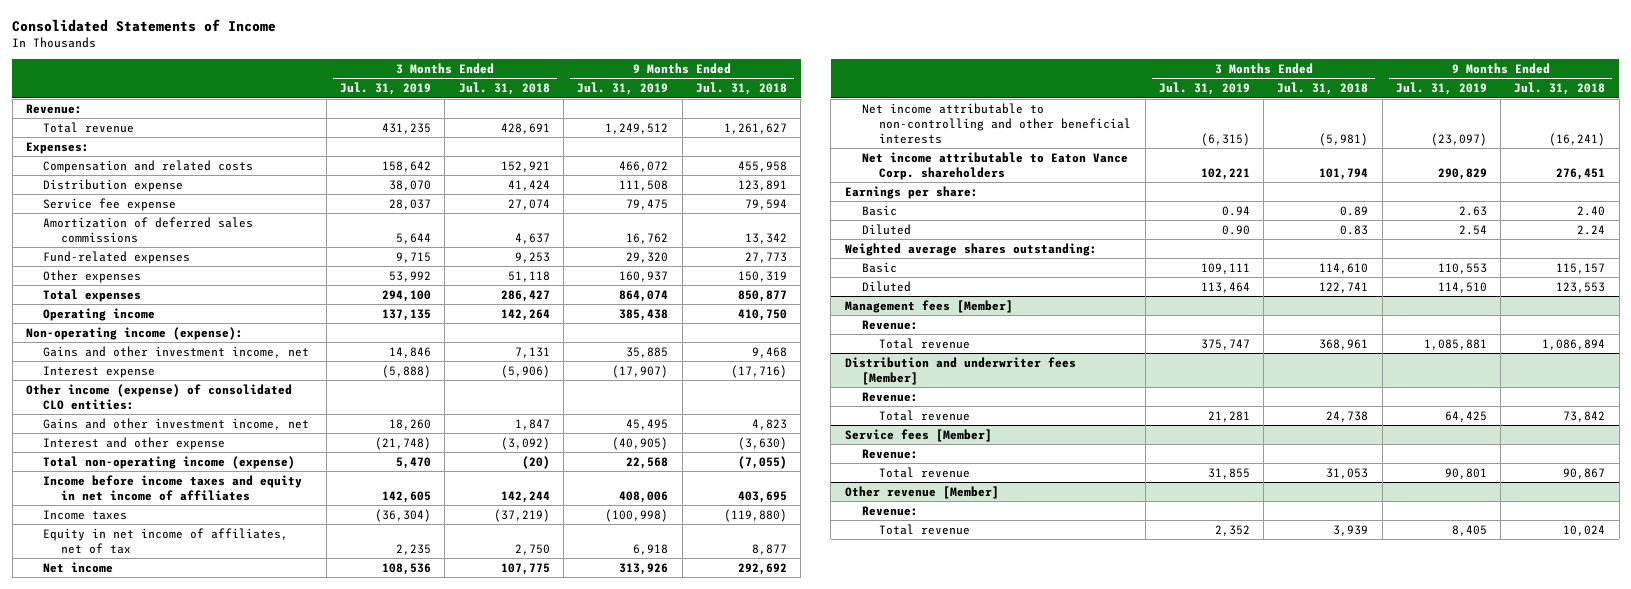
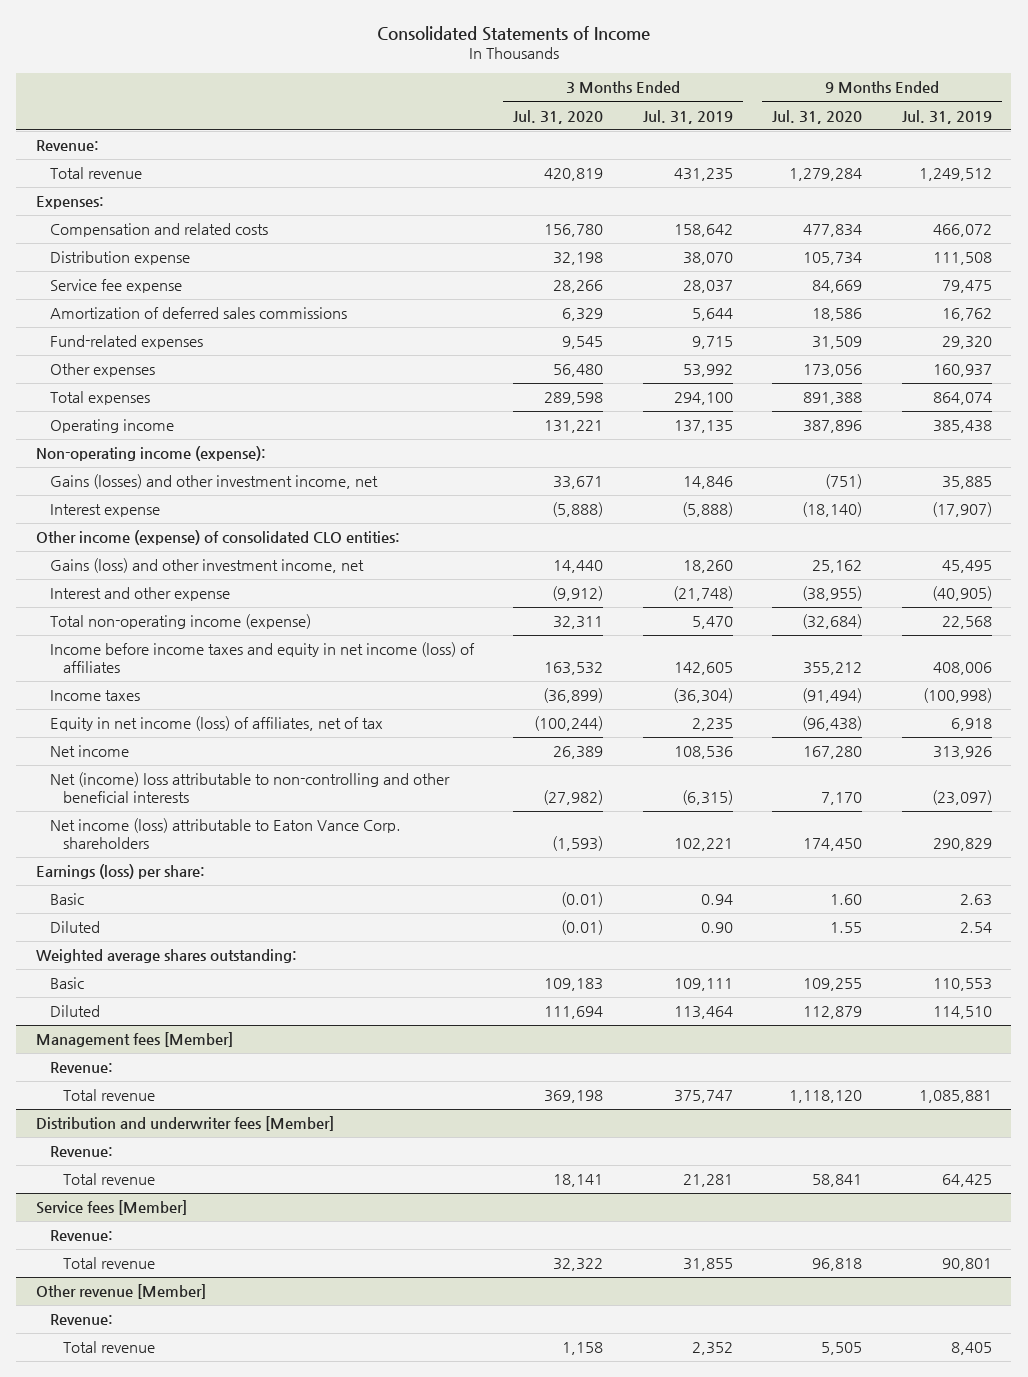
[458,82,550,96] Jul. 31, 2018 -> none
[695,82,787,96] Jul. 31, 2018 -> none
none -> [513,109,604,124] Jul. 31, 2020
none -> [772,109,863,124] Jul. 31, 2020
[43,345,310,358] Gains and other investment income, net -> [49,474,378,490] Gains (losses) and other investment income, net
[43,417,310,430] Gains and other investment income, net -> [49,558,364,574] Gains (loss) and other investment income, net
[43,474,303,501] Income before income taxes and equity in net income of affiliates -> [49,642,475,674] Income before income taxes and equity in net income (loss) of affiliates
[43,527,289,554] Equity in net income of affiliates, net of tax -> [49,716,383,732] Equity in net income (loss) of affiliates, net of tax
[861,102,1132,144] Net income attributable to non-controlling and other beneficial interests -> [49,772,450,804] Net (income) loss attributable to non-controlling and other beneficial interests
[861,151,1128,180] Net income attributable to Eaton Vance Corp. shareholders -> [49,818,401,850] Net income (loss) attributable to Eaton Vance Corp. shareholders
[844,185,978,199] Earnings per share: -> [36,864,206,880] Earnings (loss) per share:

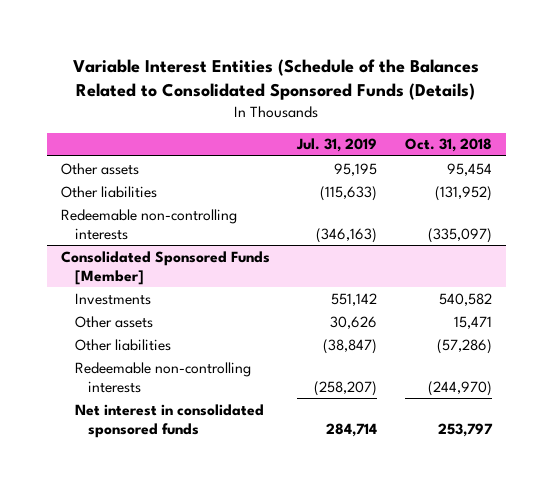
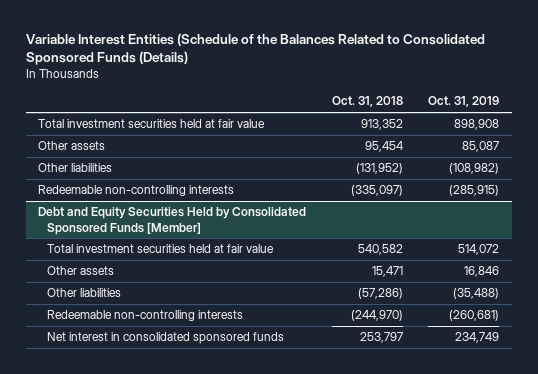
[296,138,378,153] Jul. 31, 2019 -> none
none -> [428,96,500,108] Oct. 31, 2019
none -> [38,119,266,129] Total investment securities held at fair value
[61,250,271,285] Consolidated Sponsored Funds [Member] -> [38,207,307,235] Debt and Equity Securities Held by Consolidated Sponsored Funds [Member]
[74,292,151,305] Investments -> [47,244,275,254] Total investment securities held at fair value

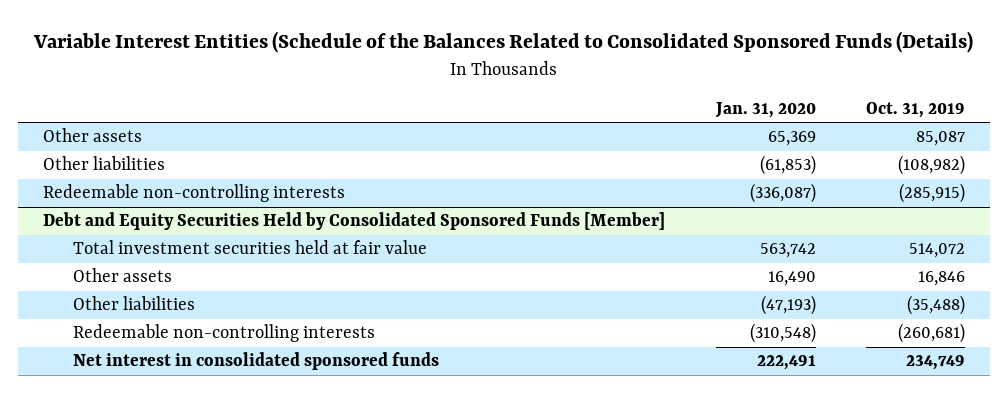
[331,96,403,108] Oct. 31, 2018 -> none
none -> [714,101,816,118] Jan. 31, 2020
[38,119,266,129] Total investment securities held at fair value -> none

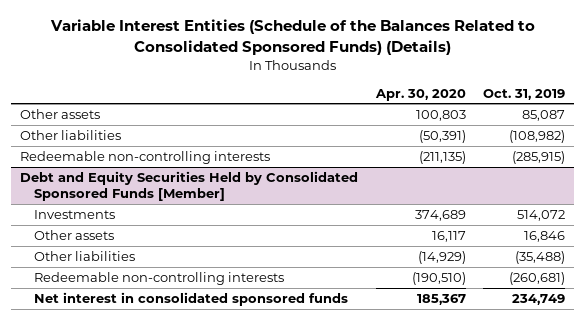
[33,31,974,54] Variable Interest Entities (Schedule of the Balances Related to Consolidated Sponsored Funds (Details) -> [49,19,535,55] Variable Interest Entities (Schedule of the Balances Related to Consolidated Sponsored Funds) (Details)
[714,101,816,118] Jan. 31, 2020 -> none
none -> [374,88,466,101] Apr. 30, 2020
[72,240,427,255] Total investment securities held at fair value -> [33,209,115,219] Investments

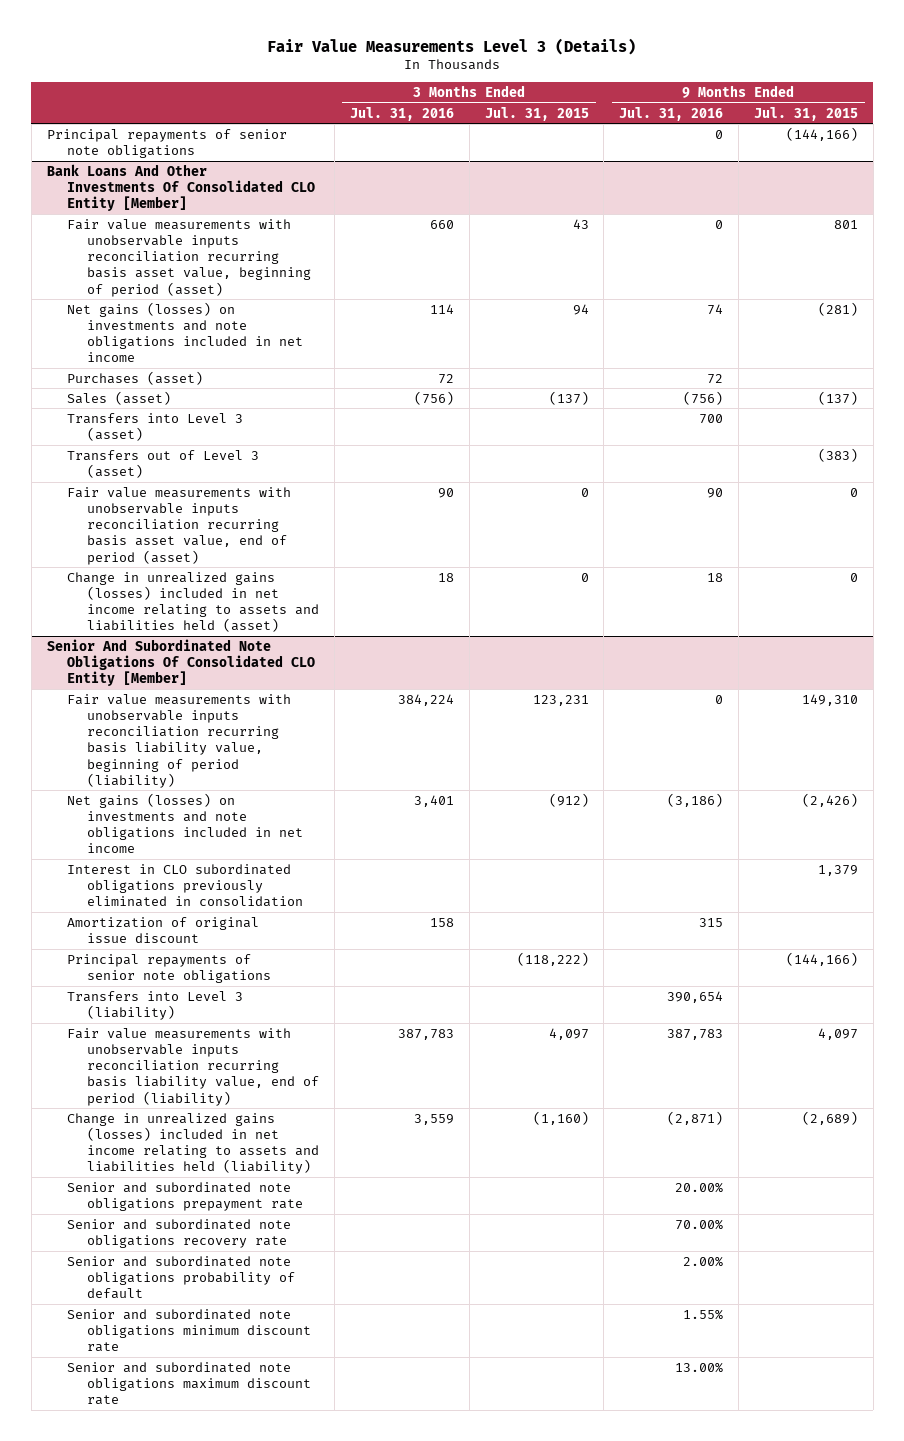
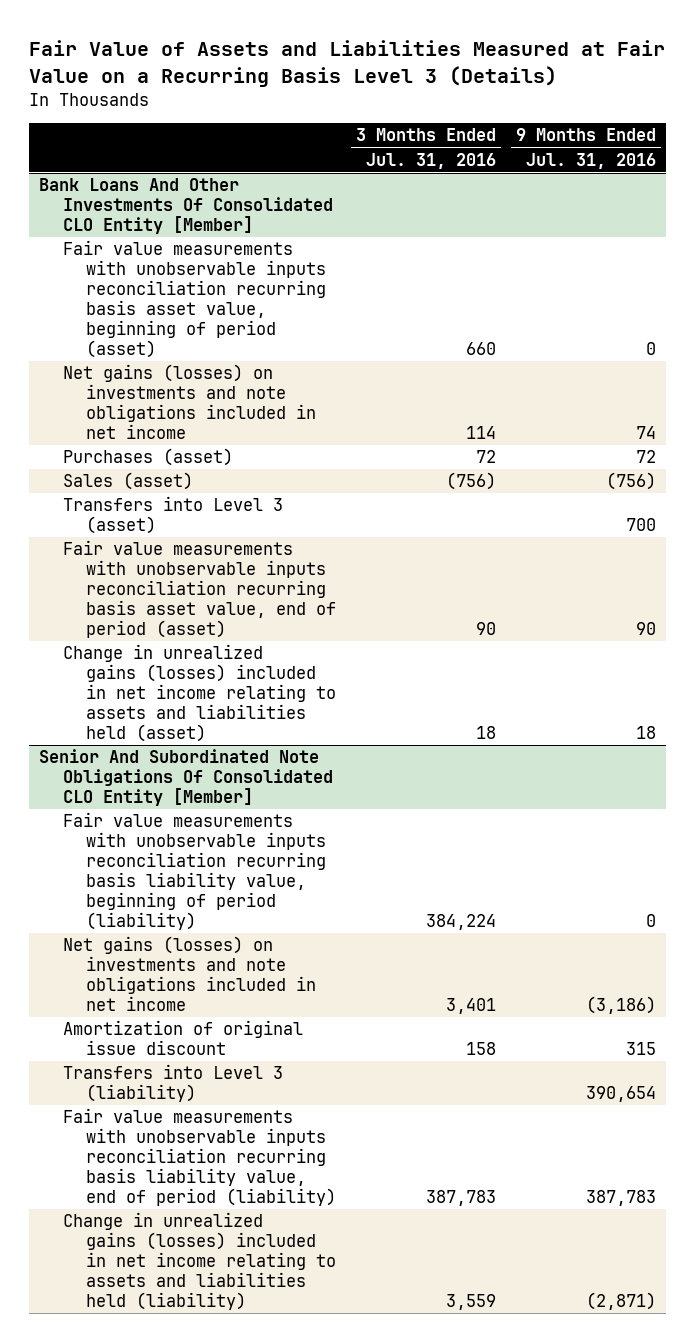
[267,37,637,55] Fair Value Measurements Level 3 (Details) -> [29,39,666,87] Fair Value of Assets and Liabilities Measured at Fair Value on a Recurring Basis Level 3 (Details)
[484,106,589,121] Jul. 31, 2015 -> none
[753,106,858,121] Jul. 31, 2015 -> none
[46,128,287,159] Principal repayments of senior note obligations -> none
[66,449,259,479] Transfers out of Level 3 (asset) -> none
[66,863,304,908] Interest in CLO subordinated obligations previously eliminated in consolidation -> none
[66,953,272,984] Principal repayments of senior note obligations -> none
[66,1181,304,1212] Senior and subordinated note obligations prepayment rate -> none
[66,1218,291,1249] Senior and subordinated note obligations recovery rate -> none
[66,1255,296,1300] Senior and subordinated note obligations probability of default -> none
[66,1308,312,1353] Senior and subordinated note obligations minimum discount rate -> none
[66,1361,312,1406] Senior and subordinated note obligations maximum discount rate -> none

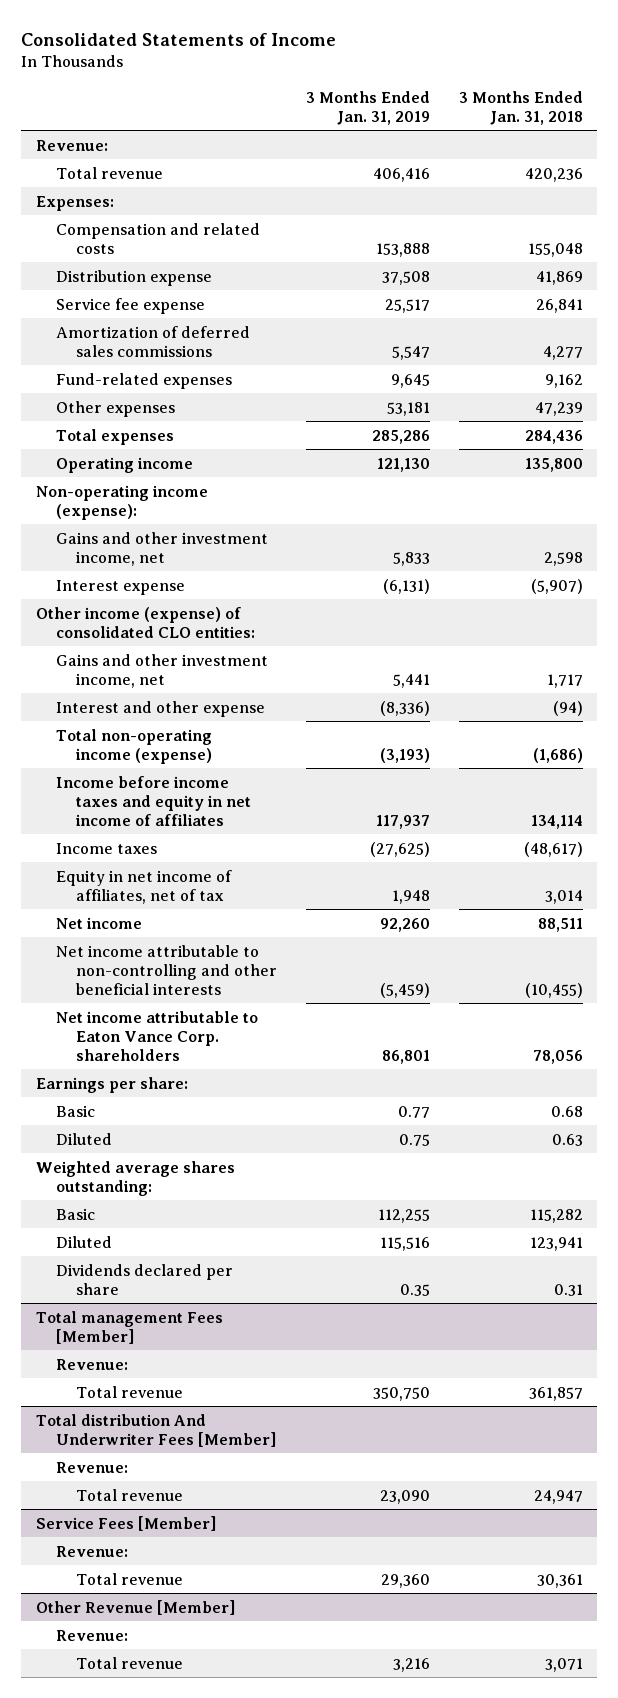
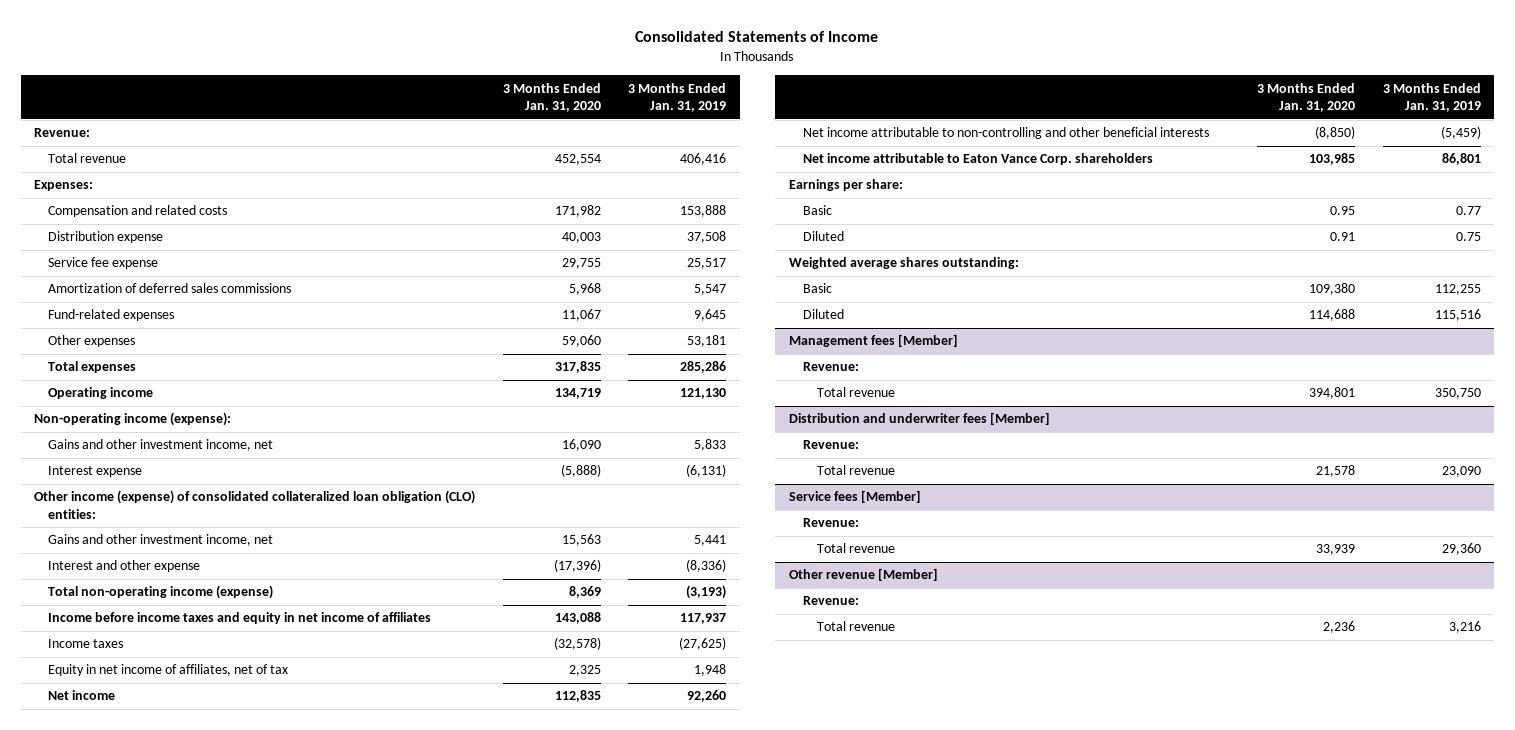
[458,90,583,125] 3 Months Ended Jan. 31, 2018 -> none
none -> [502,82,601,113] 3 Months Ended Jan. 31, 2020
[35,606,255,638] Other income (expense) of consolidated CLO entities: -> [34,490,476,519] Other income (expense) of consolidated collateralized loan obligation (CLO) entities:
[55,1263,233,1295] Dividends declared per share -> none
[35,1310,223,1344] Total management Fees [Member] -> [788,334,958,348] Management fees [Member]
[35,1413,276,1447] Total distribution And Underwriter Fees [Member] -> [788,412,1050,426] Distribution and underwriter fees [Member]
[35,1515,216,1531] Service Fees [Member] -> [788,490,921,504] Service fees [Member]
[35,1599,235,1615] Other Revenue [Member] -> [788,568,938,582] Other revenue [Member]

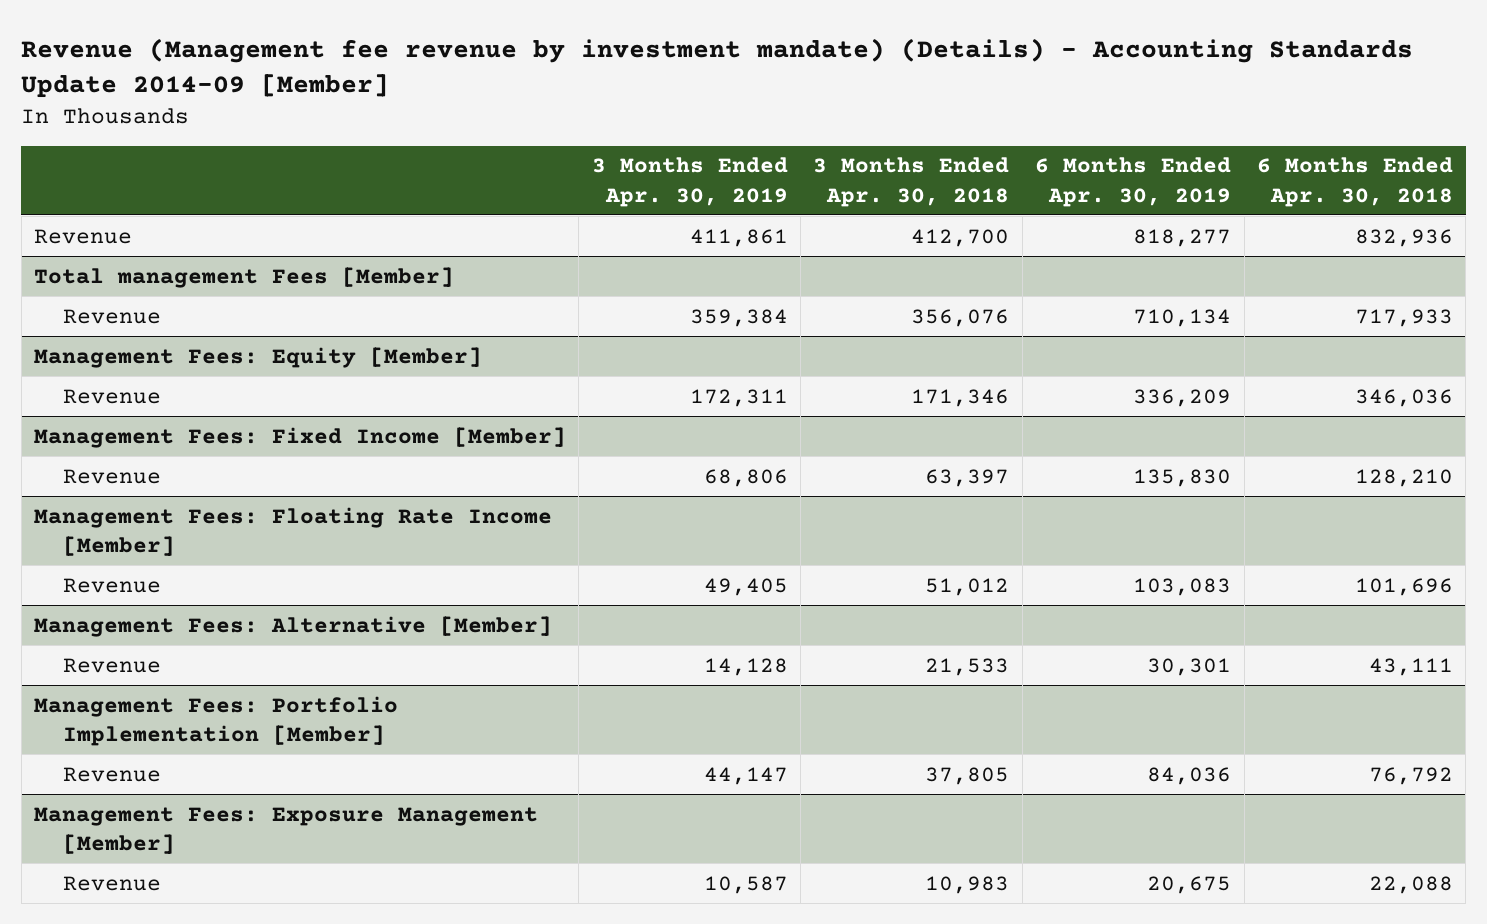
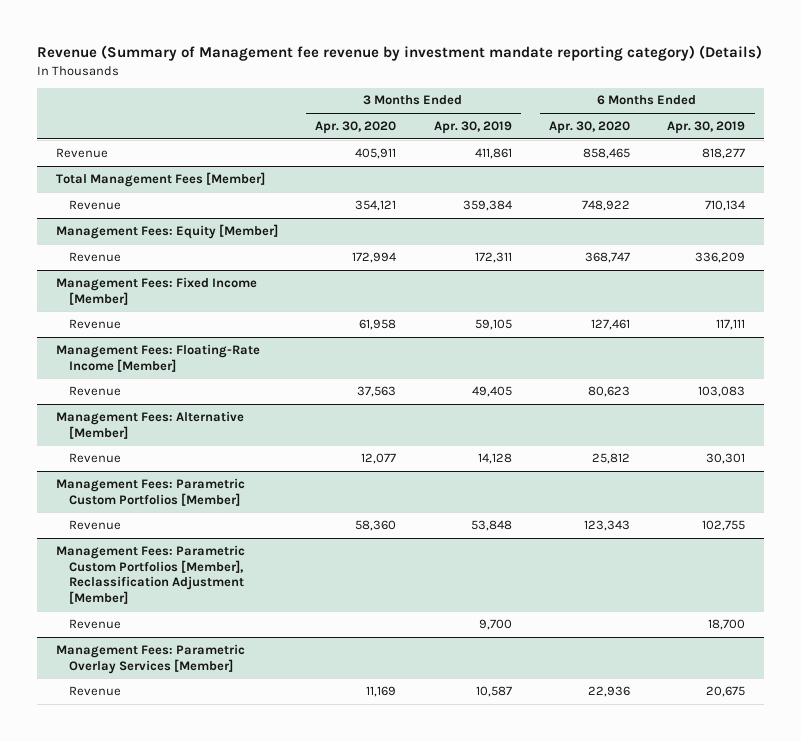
[21,37,1414,99] Revenue (Management fee revenue by investment mandate) (Details) - Accounting Standards Update 2014-09 [Member] -> [37,45,763,62] Revenue (Summary of Management fee revenue by investment mandate reporting category) (Details)
[813,157,1010,207] 3 Months Ended Apr. 30, 2018 -> none
[1256,157,1453,207] 6 Months Ended Apr. 30, 2018 -> none
none -> [315,120,397,134] Apr. 30, 2020
none -> [548,120,630,134] Apr. 30, 2020
[33,266,454,288] Total management Fees [Member] -> [55,171,265,187] Total Management Fees [Member]
[703,468,788,487] 68,806 -> [474,318,512,330] 59,105
[1133,468,1232,487] 135,830 -> [716,318,746,330] 117,111
[33,506,552,556] Management Fees: Floating Rate Income [Member] -> [55,343,260,372] Management Fees: Floating-Rate Income [Member]
[33,695,398,746] Management Fees: Portfolio Implementation [Member] -> [55,477,245,506] Management Fees: Parametric Custom Portfolios [Member]
[703,766,788,785] 44,147 -> [470,519,512,531] 53,848
[1147,766,1232,785] 84,036 -> [702,519,746,531] 102,755
none -> [55,544,245,604] Management Fees: Parametric Custom Portfolios [Member], Reclassification Adjustment [Member]
none -> [68,618,121,629] Revenue
[33,806,538,854] Management Fees: Exposure Management [Member] -> [55,643,245,674] Management Fees: Parametric Overlay Services [Member]

